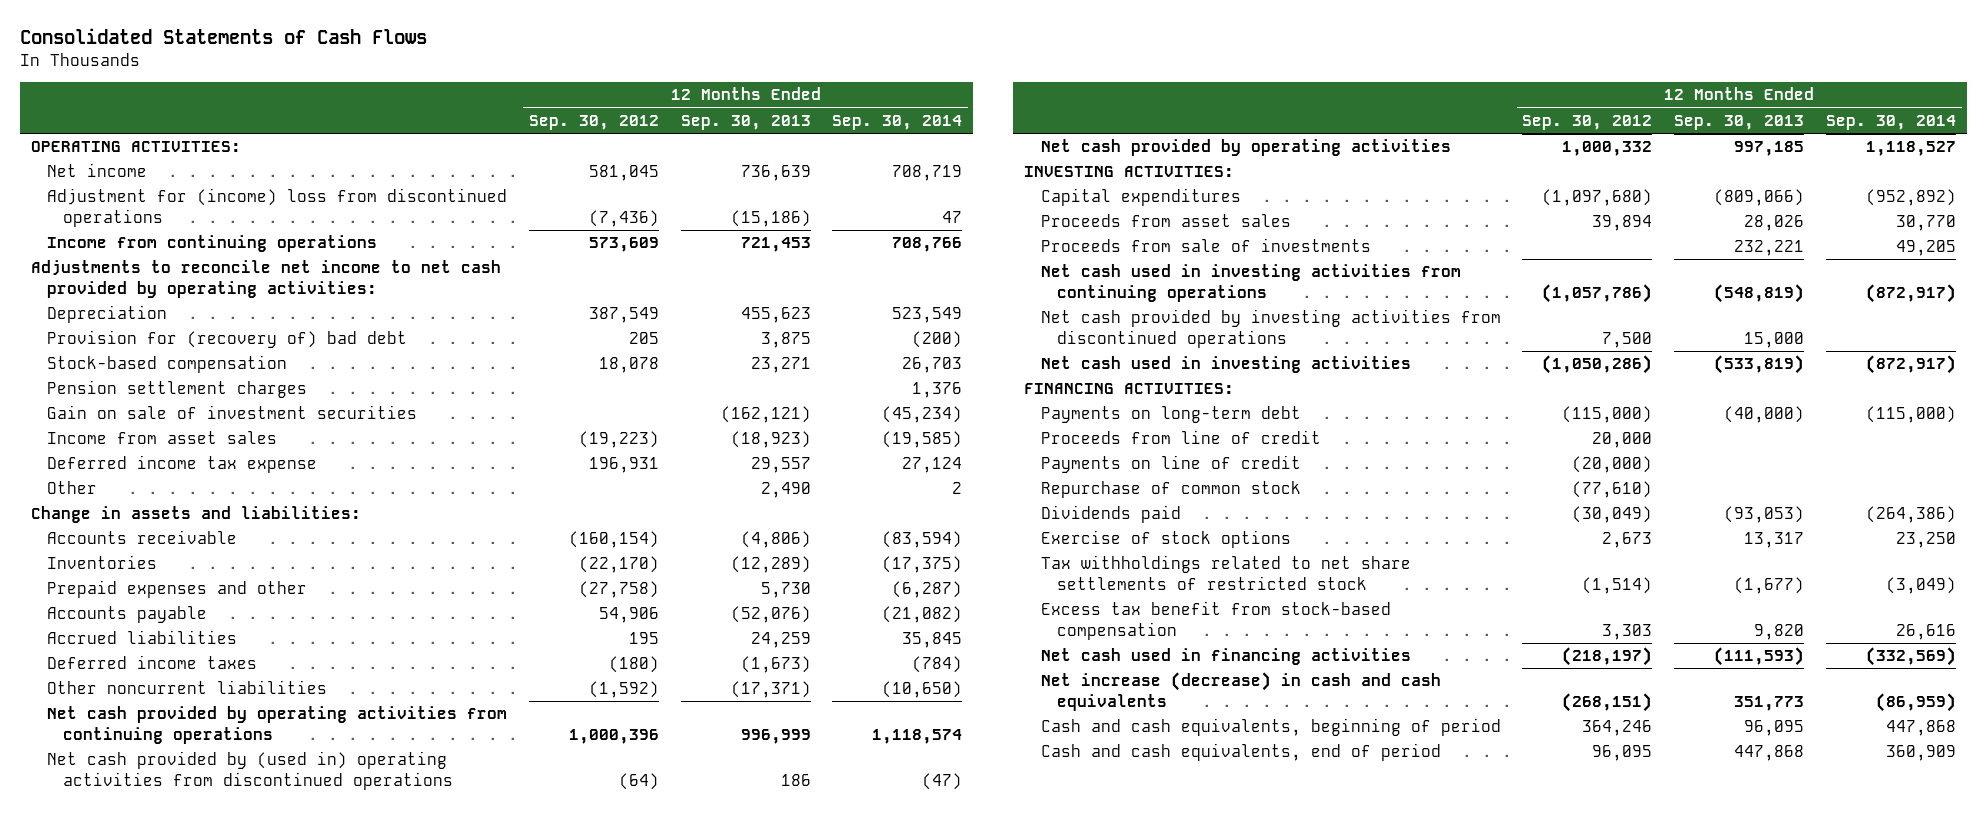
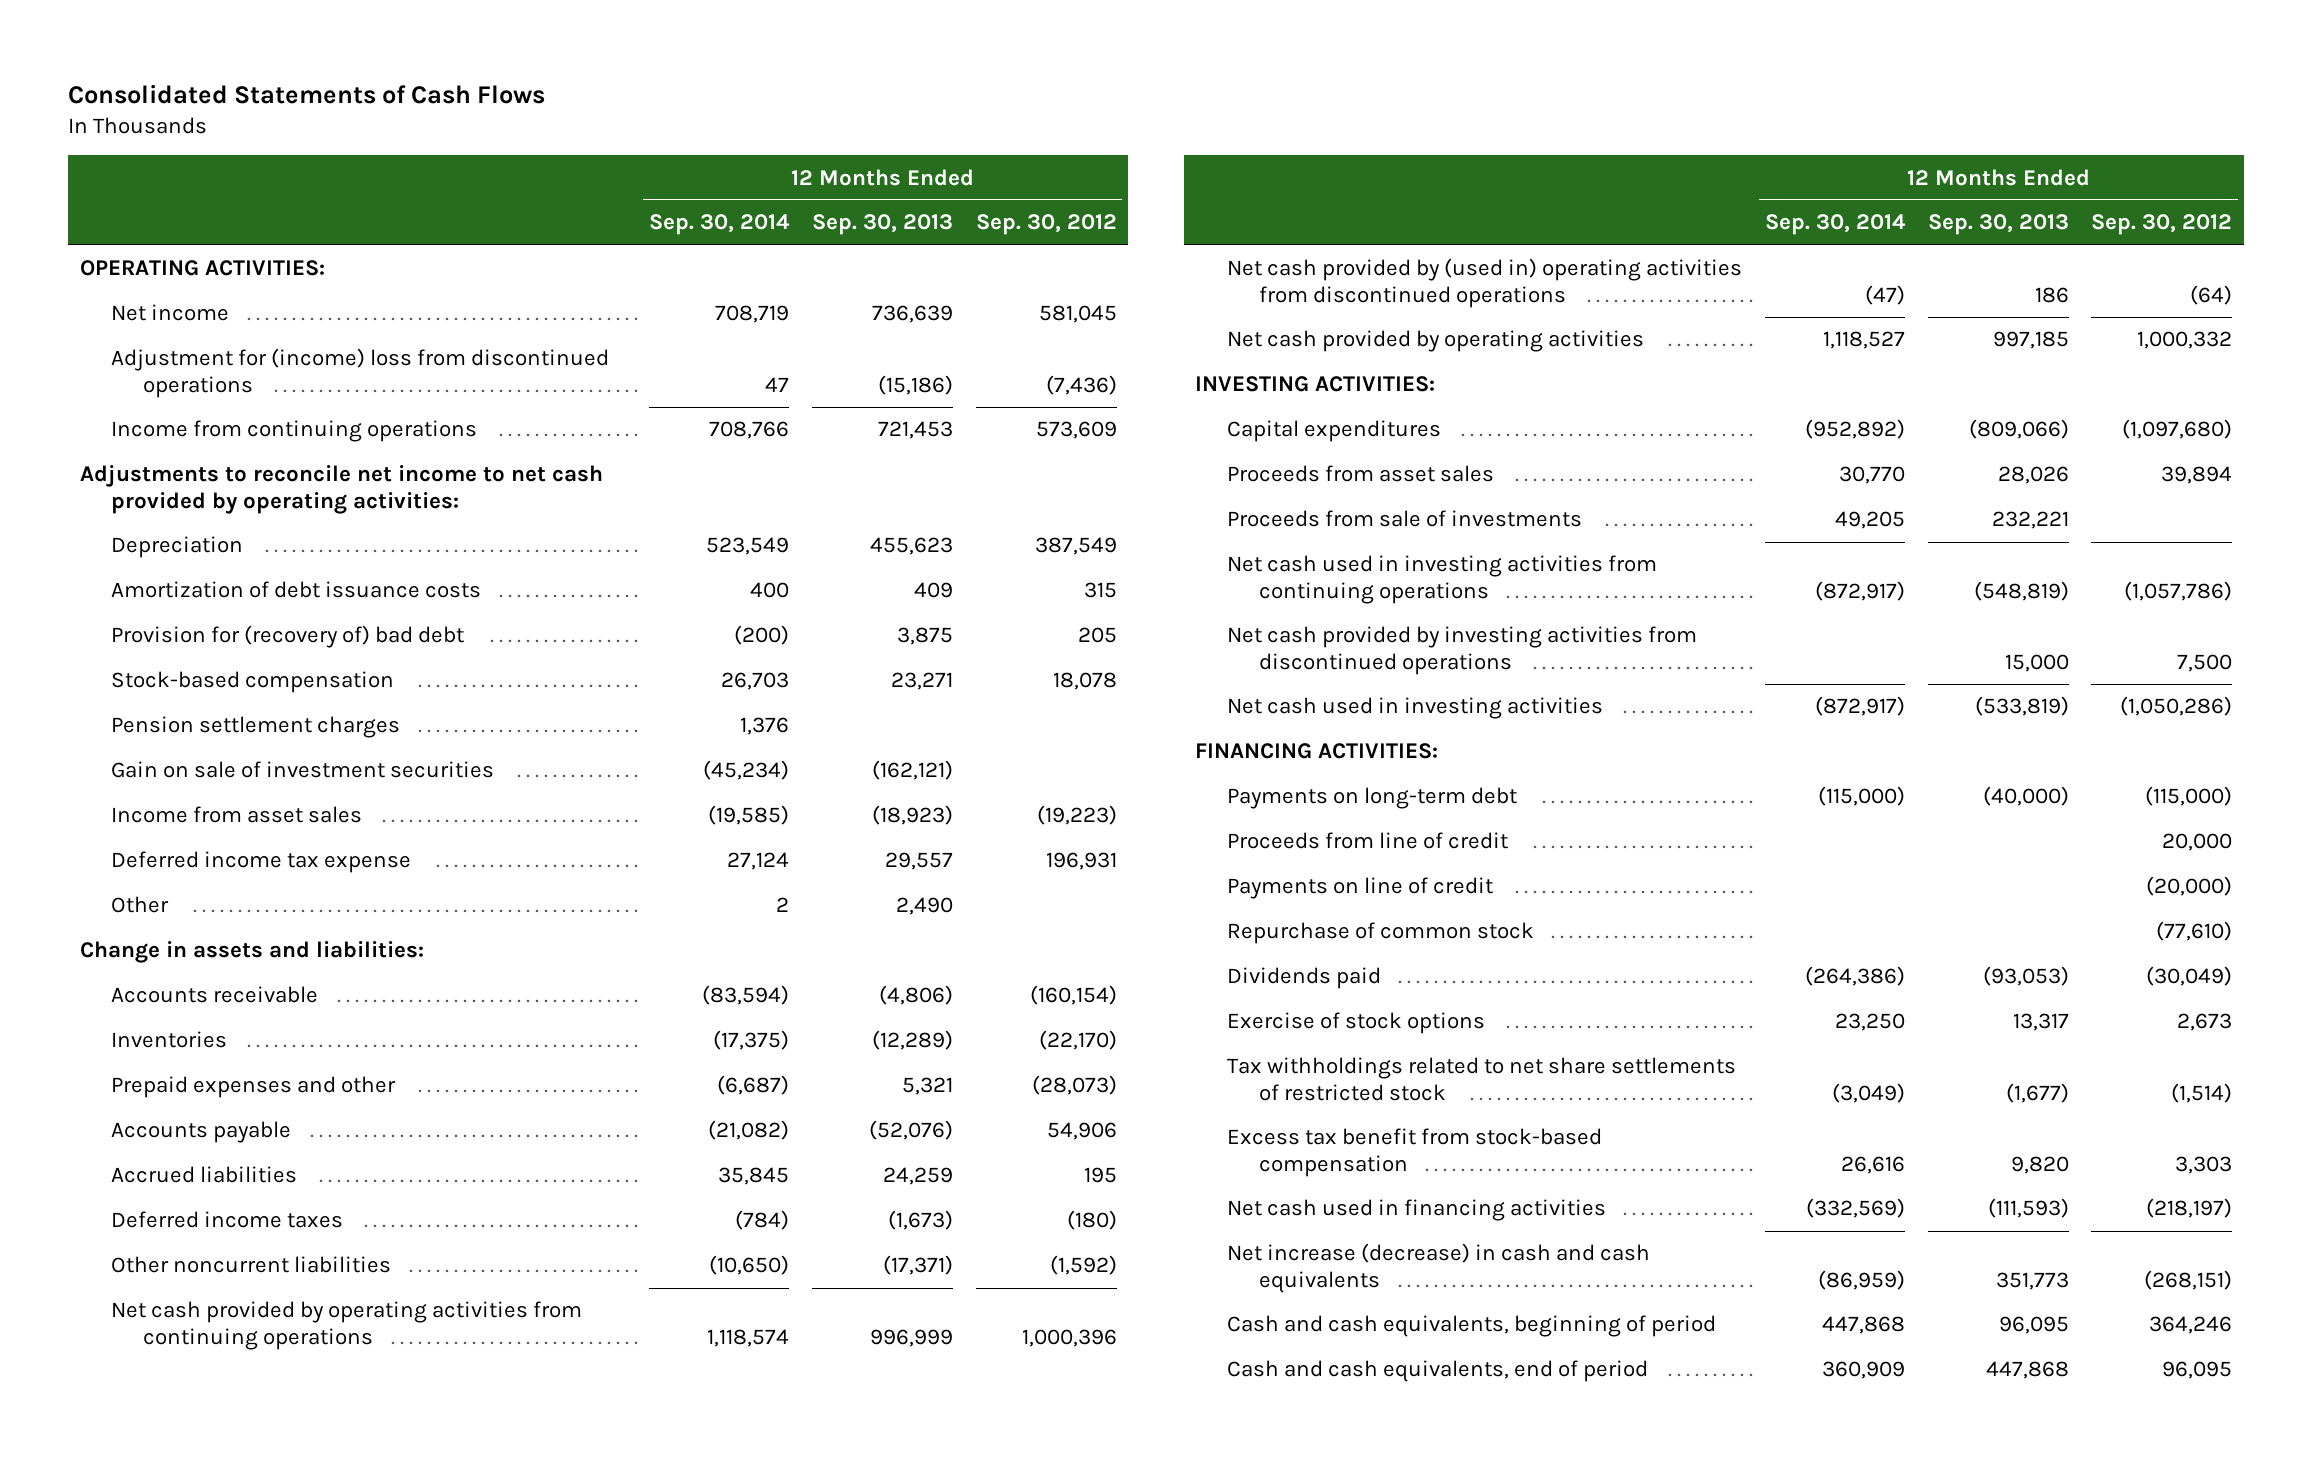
none -> [111,581,482,599] Amortization of debt issuance costs
[578,581,659,599] (27,758) -> [1031,1075,1117,1096] (28,073)
[760,582,811,599] 5,730 -> [901,1077,953,1096] 5,321
[892,581,963,599] (6,287) -> [717,1075,790,1096] (6,687)

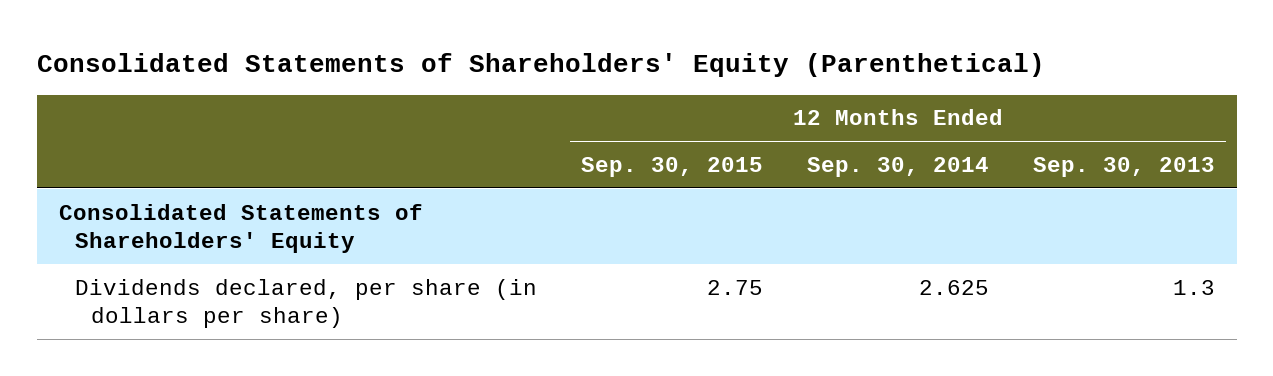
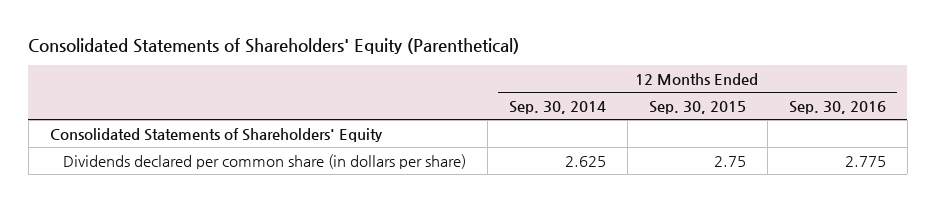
[1032,156,1215,177] Sep. 30, 2013 -> none
none -> [788,100,886,114] Sep. 30, 2016
[74,278,537,329] Dividends declared, per share (in dollars per share) -> [62,153,466,169] Dividends declared per common share (in dollars per share)

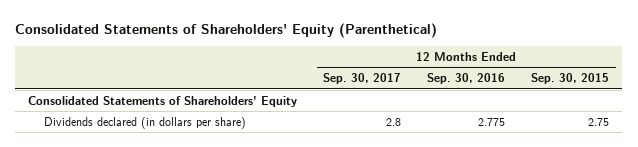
[508,100,606,114] Sep. 30, 2014 -> none
none -> [323,73,402,85] Sep. 30, 2017
[62,153,466,169] Dividends declared per common share (in dollars per share) -> [43,116,246,129] Dividends declared (in dollars per share)

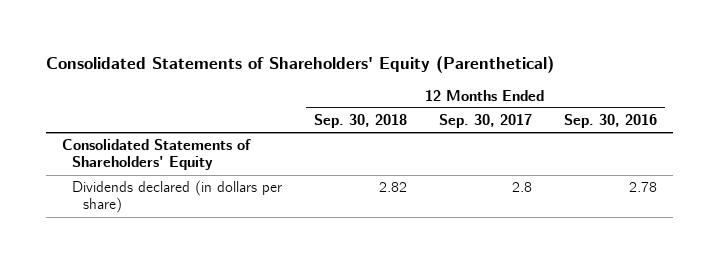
[531,73,610,85] Sep. 30, 2015 -> none
none -> [314,114,408,129] Sep. 30, 2018
[478,117,506,126] 2.775 -> [628,182,657,193] 2.78

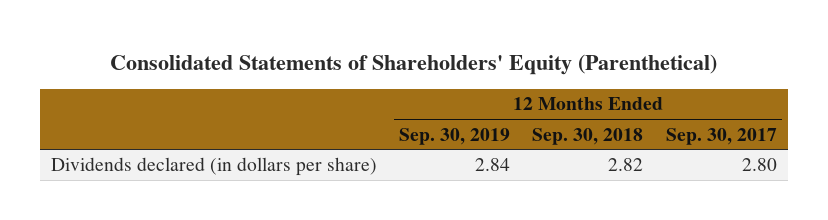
[563,114,657,129] Sep. 30, 2016 -> none
none -> [399,127,511,145] Sep. 30, 2019
[61,139,251,171] Consolidated Statements of Shareholders' Equity -> none
[511,182,532,193] 2.8 -> [741,158,777,172] 2.80

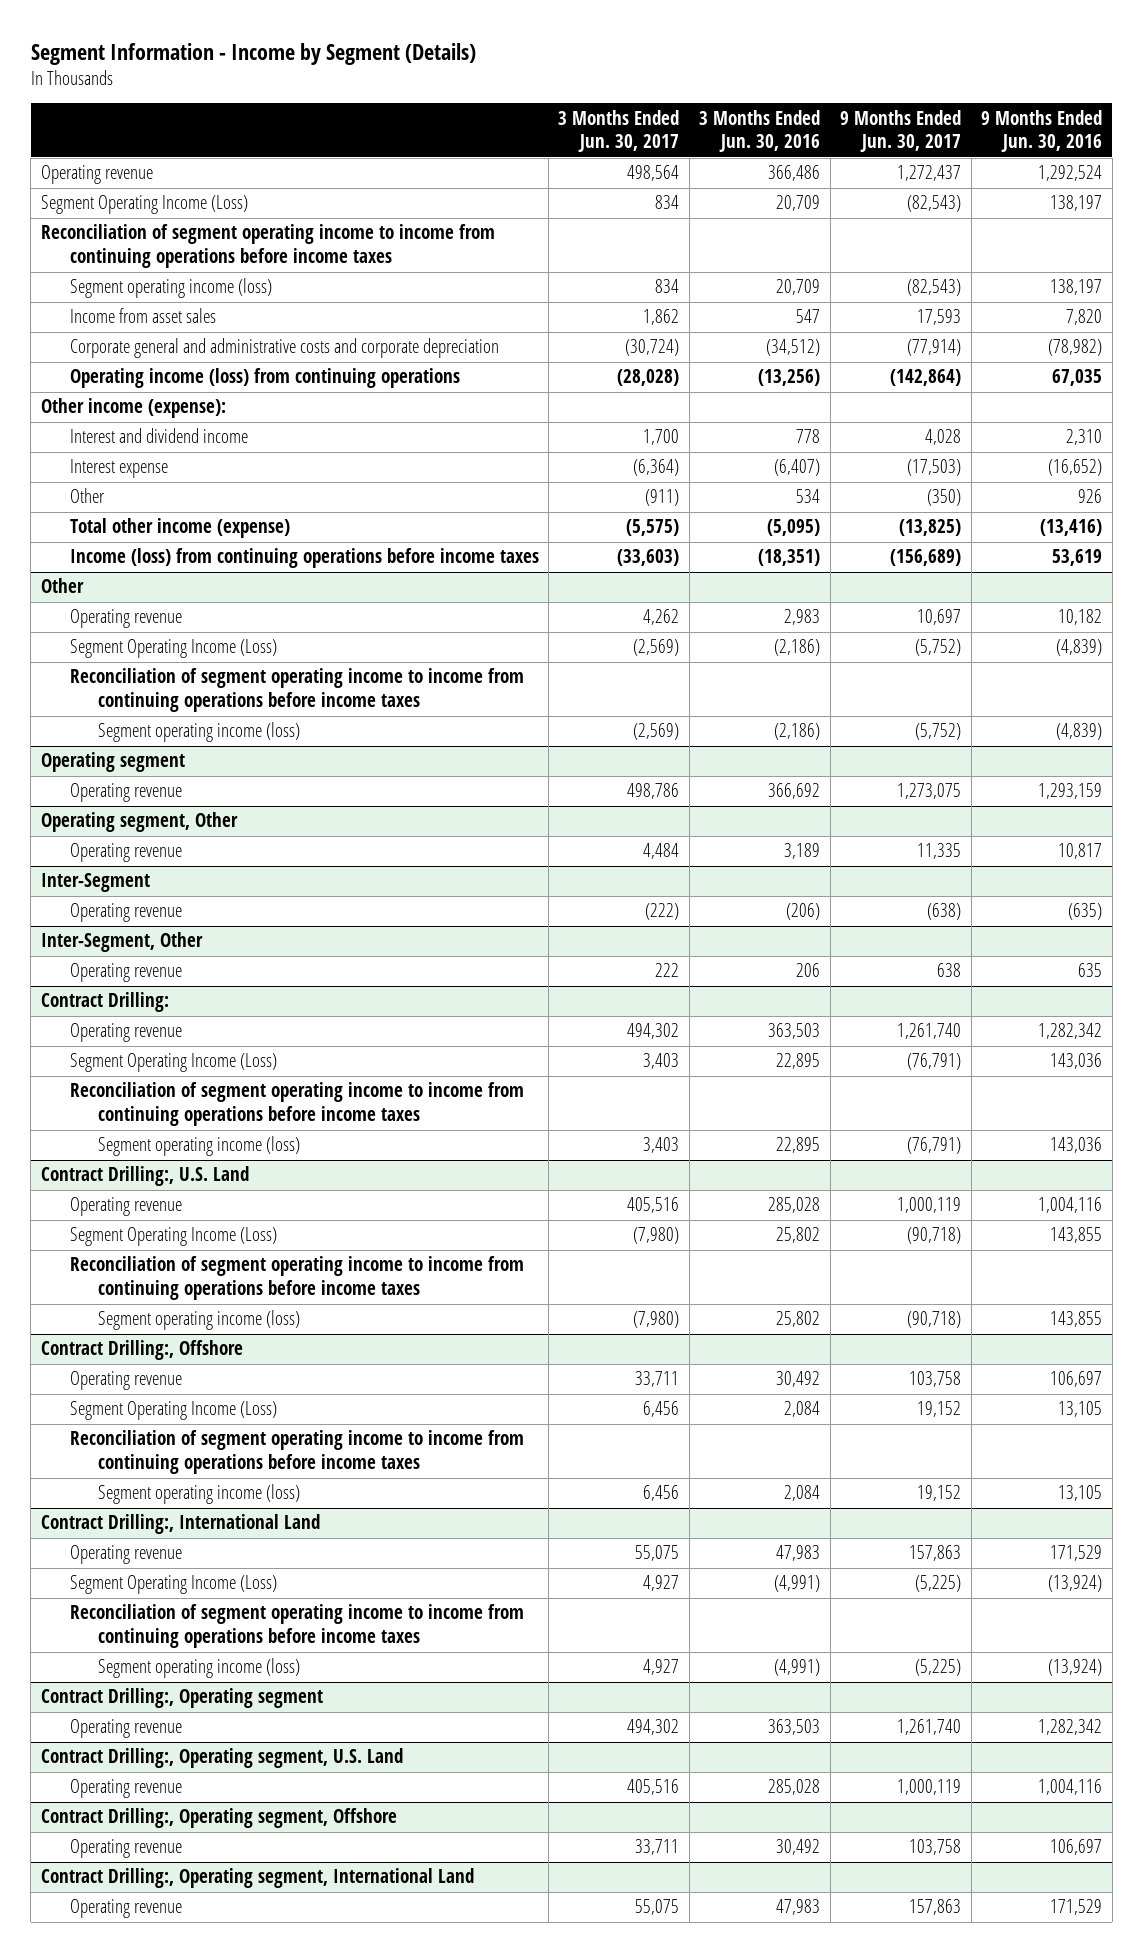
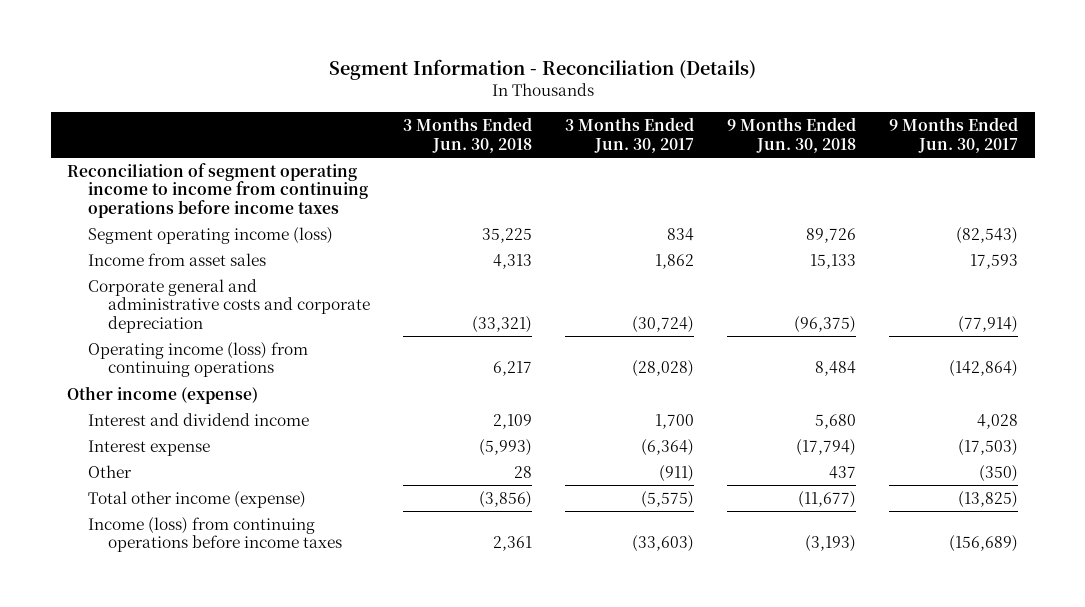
[30,42,476,65] Segment Information - Income by Segment (Details) -> [328,59,756,81] Segment Information - Reconciliation (Details)
[699,109,821,153] 3 Months Ended Jun. 30, 2016 -> none
[981,109,1103,153] 9 Months Ended Jun. 30, 2016 -> none
none -> [403,117,533,153] 3 Months Ended Jun. 30, 2018
none -> [727,117,857,153] 9 Months Ended Jun. 30, 2018
[40,165,153,185] Operating revenue -> none
[40,195,248,215] Segment Operating Income (Loss) -> none
[40,398,226,419] Other income (expense): -> [67,385,259,404] Other income (expense)
[40,578,84,594] Other -> none
[69,609,182,629] Operating revenue -> none
[69,639,277,659] Segment Operating Income (Loss) -> none
[69,668,524,713] Reconciliation of segment operating income to income from continuing operations before income taxes -> none
[98,722,301,743] Segment operating income (loss) -> none
[40,752,185,773] Operating segment -> none
[69,783,182,803] Operating revenue -> none
[40,812,238,833] Operating segment, Other -> none
[69,843,182,863] Operating revenue -> none
[40,873,150,893] Inter-Segment -> none
[69,903,182,923] Operating revenue -> none
[40,932,203,953] Inter-Segment, Other -> none
[69,963,182,983] Operating revenue -> none
[40,992,169,1013] Contract Drilling: -> none
[69,1023,182,1043] Operating revenue -> none
[69,1053,277,1073] Segment Operating Income (Loss) -> none
[69,1082,524,1127] Reconciliation of segment operating income to income from continuing operations before income taxes -> none
[98,1136,301,1157] Segment operating income (loss) -> none
[40,1166,249,1187] Contract Drilling:, U.S. Land -> none
[69,1197,182,1217] Operating revenue -> none
[69,1227,277,1247] Segment Operating Income (Loss) -> none
[69,1256,524,1301] Reconciliation of segment operating income to income from continuing operations before income taxes -> none
[98,1310,301,1331] Segment operating income (loss) -> none
[40,1340,243,1361] Contract Drilling:, Offshore -> none
[69,1371,182,1391] Operating revenue -> none
[69,1401,277,1421] Segment Operating Income (Loss) -> none
[69,1430,524,1475] Reconciliation of segment operating income to income from continuing operations before income taxes -> none
[98,1484,301,1505] Segment operating income (loss) -> none
[40,1514,320,1535] Contract Drilling:, International Land -> none
[69,1545,182,1565] Operating revenue -> none
[69,1575,277,1595] Segment Operating Income (Loss) -> none
[69,1604,524,1649] Reconciliation of segment operating income to income from continuing operations before income taxes -> none
[98,1658,301,1679] Segment operating income (loss) -> none
[40,1688,323,1709] Contract Drilling:, Operating segment -> none
[69,1719,182,1739] Operating revenue -> none
[40,1748,403,1769] Contract Drilling:, Operating segment, U.S. Land -> none
[69,1779,182,1799] Operating revenue -> none
[40,1808,397,1829] Contract Drilling:, Operating segment, Offshore -> none
[69,1839,182,1859] Operating revenue -> none
[40,1868,474,1889] Contract Drilling:, Operating segment, International Land -> none
[69,1899,182,1919] Operating revenue -> none

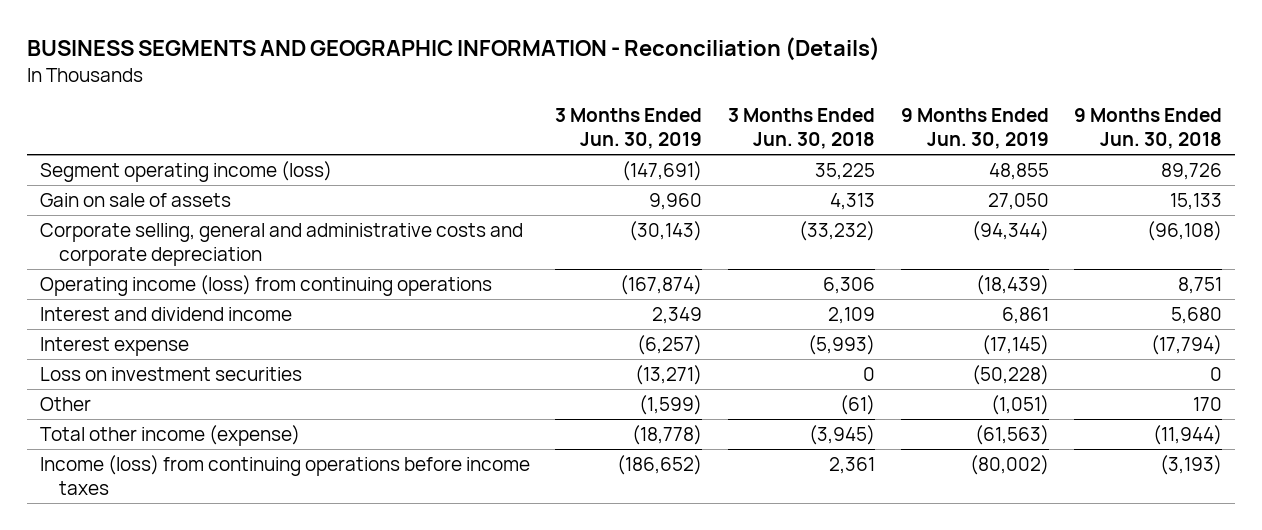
[328,59,756,81] Segment Information - Reconciliation (Details) -> [26,37,880,62] BUSINESS SEGMENTS AND GEOGRAPHIC INFORMATION - Reconciliation (Details)
[565,117,695,153] 3 Months Ended Jun. 30, 2017 -> none
[889,117,1019,153] 9 Months Ended Jun. 30, 2017 -> none
none -> [555,108,703,150] 3 Months Ended Jun. 30, 2019
none -> [900,108,1049,150] 9 Months Ended Jun. 30, 2019
[67,162,368,218] Reconciliation of segment operating income to income from continuing operations before income taxes -> none
[67,385,259,404] Other income (expense) -> none
[87,252,266,266] Income from asset sales -> [39,192,231,207] Gain on sale of assets
[87,278,371,333] Corporate general and administrative costs and corporate depreciation -> [39,222,523,266] Corporate selling, general and administrative costs and corporate depreciation
[472,315,533,333] (33,321) -> [799,220,876,241] (33,232)
[794,315,857,333] (96,375) -> [1147,220,1223,241] (96,108)
[493,361,533,377] 6,217 -> [823,276,876,294] 6,306
[815,361,857,377] 8,484 -> [1178,276,1223,294] 8,751
none -> [39,366,302,381] Loss on investment securities
[514,465,533,478] 28 -> [840,394,876,415] (61)
[829,465,857,479] 437 -> [1193,396,1223,411] 170
[479,490,533,508] (3,856) -> [809,424,876,445] (3,945)
[798,490,857,508] (11,677) -> [1153,424,1223,445] (11,944)

